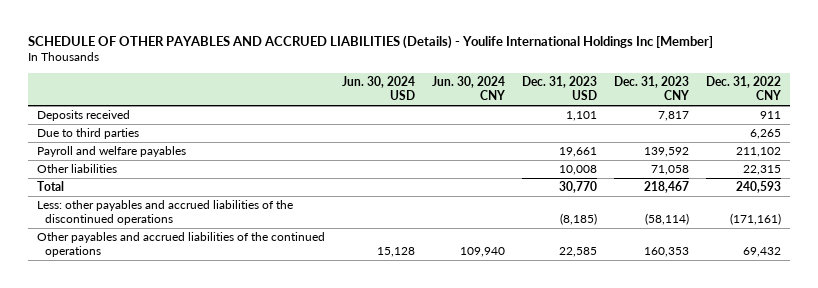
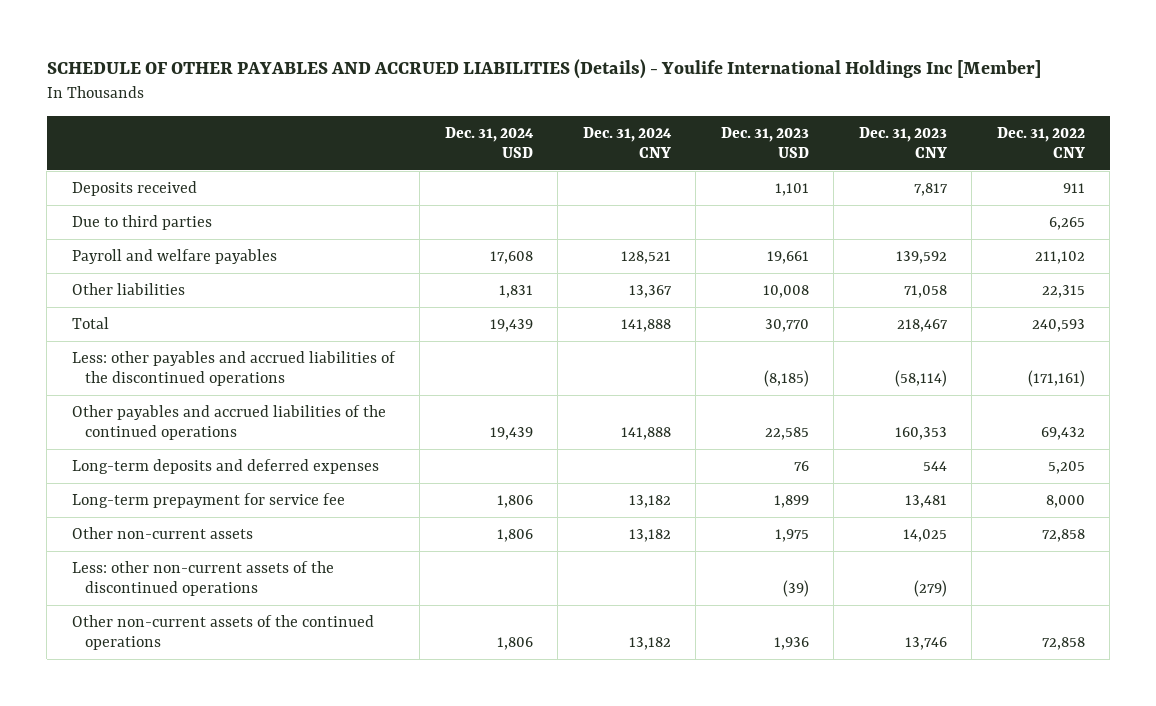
[342,75,416,101] Jun. 30, 2024 USD -> none
[432,75,506,101] Jun. 30, 2024 CNY -> none
none -> [444,126,534,158] Dec. 31, 2024 USD
none -> [582,126,672,158] Dec. 31, 2024 CNY
none -> [71,458,379,474] Long-term deposits and deferred expenses
none -> [71,492,345,508] Long-term prepayment for service fee
none -> [71,526,253,539] Other non-current assets
none -> [71,560,334,597] Less: other non-current assets of the discontinued operations
none -> [71,614,374,651] Other non-current assets of the continued operations

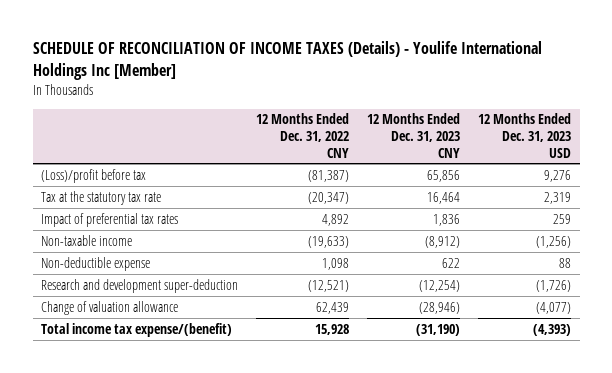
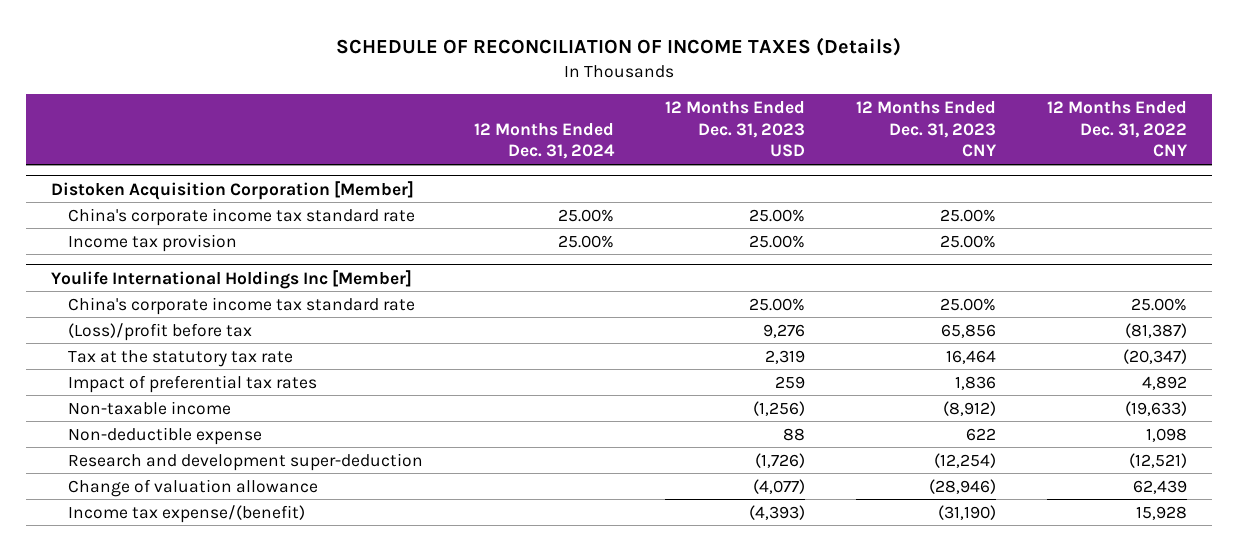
[32,41,542,80] SCHEDULE OF RECONCILIATION OF INCOME TAXES (Details) - Youlife International Holdings Inc [Member] -> [335,37,901,57] SCHEDULE OF RECONCILIATION OF INCOME TAXES (Details)
none -> [473,122,615,160] 12 Months Ended Dec. 31, 2024
none -> [51,180,415,200] Distoken Acquisition Corporation [Member]
none -> [67,207,415,226] China's corporate income tax standard rate
none -> [67,233,237,252] Income tax provision
none -> [51,269,413,289] Youlife International Holdings Inc [Member]
none -> [67,296,415,315] China's corporate income tax standard rate
[41,322,233,337] Total income tax expense/(benefit) -> [67,504,305,523] Income tax expense/(benefit)

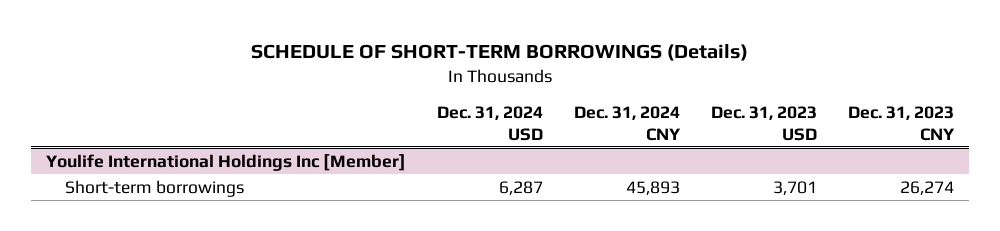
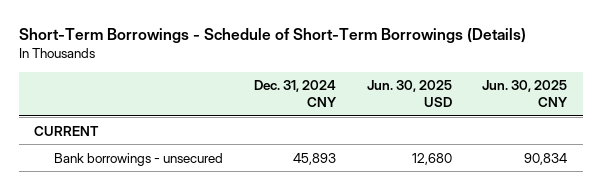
[250,43,748,61] SCHEDULE OF SHORT-TERM BORROWINGS (Details) -> [18,27,526,43] Short-Term Borrowings - Schedule of Short-Term Borrowings (Details)
[436,105,543,141] Dec. 31, 2024 USD -> none
[710,105,817,141] Dec. 31, 2023 USD -> none
[847,105,955,141] Dec. 31, 2023 CNY -> none
none -> [366,80,452,108] Jun. 30, 2025 USD
none -> [482,80,569,108] Jun. 30, 2025 CNY
[46,153,407,171] Youlife International Holdings Inc [Member] -> none
none -> [33,125,99,136] CURRENT
[65,179,245,197] Short-term borrowings -> [54,152,224,166] Bank borrowings - unsecured

